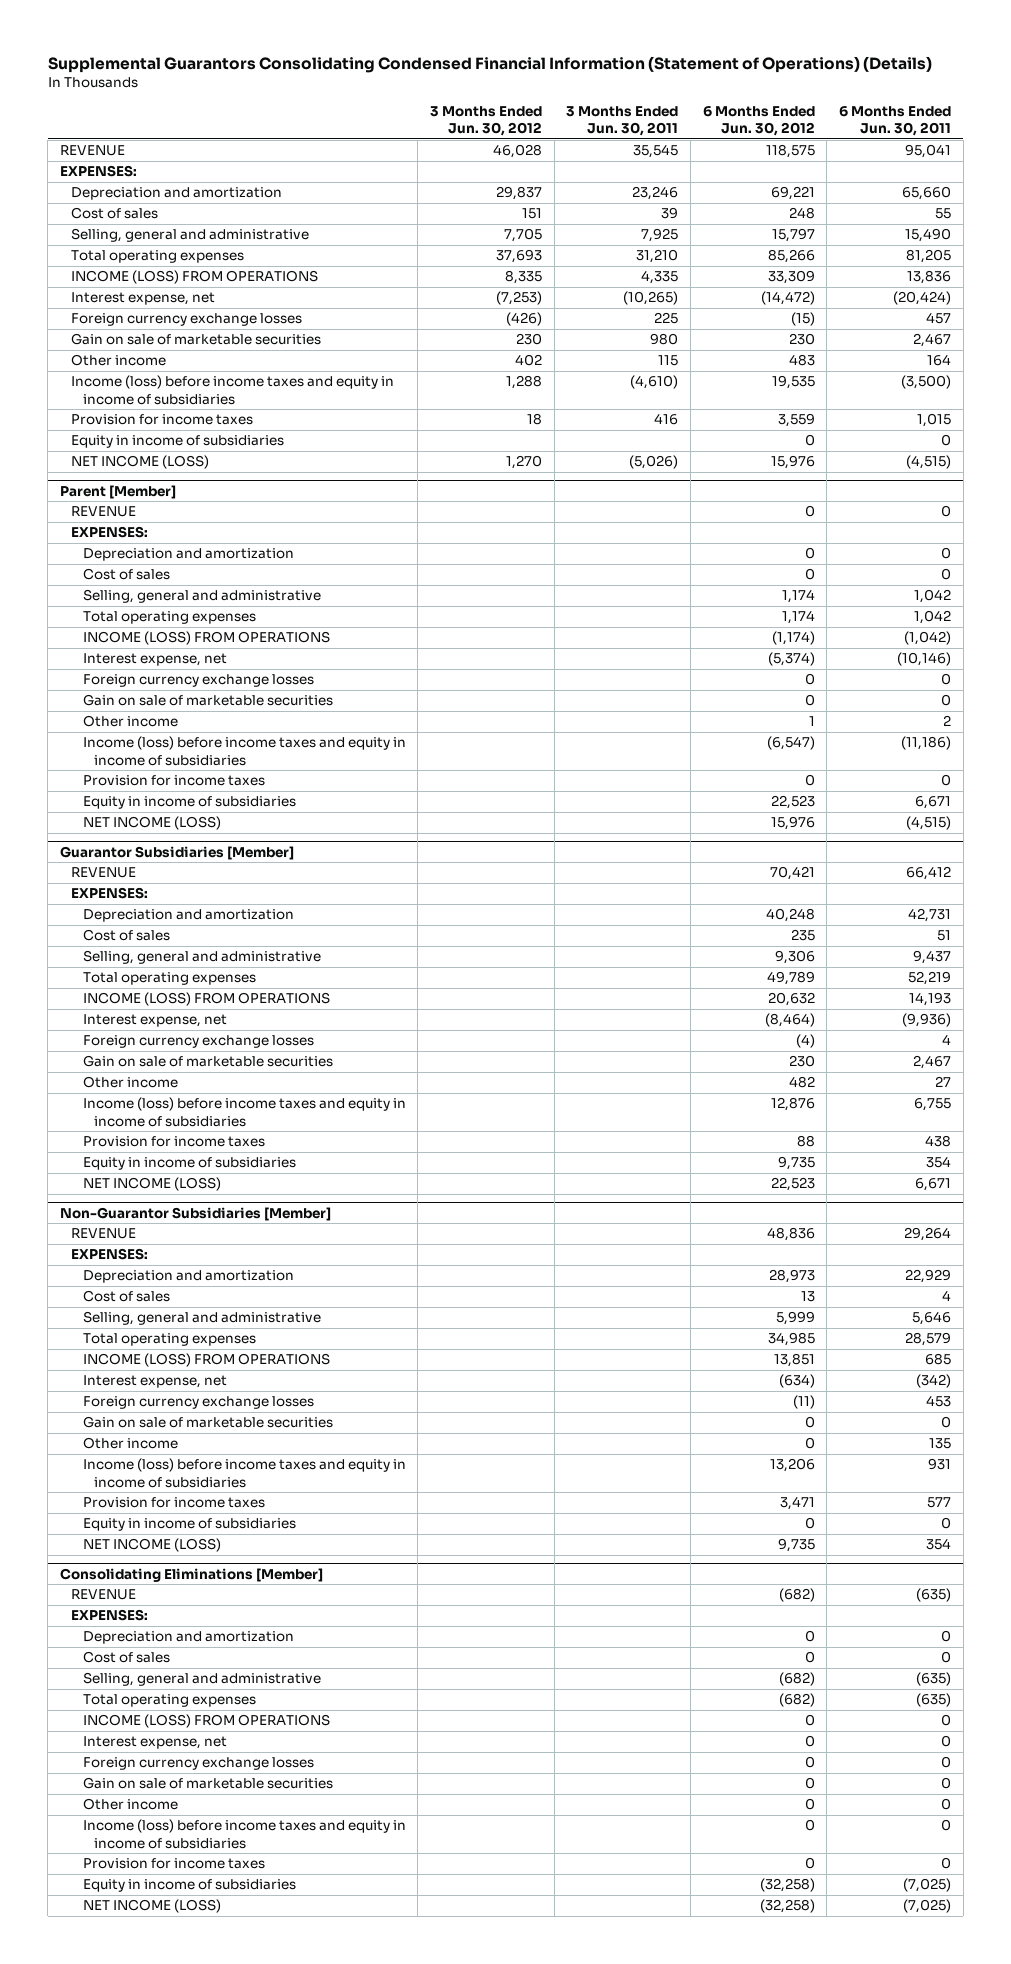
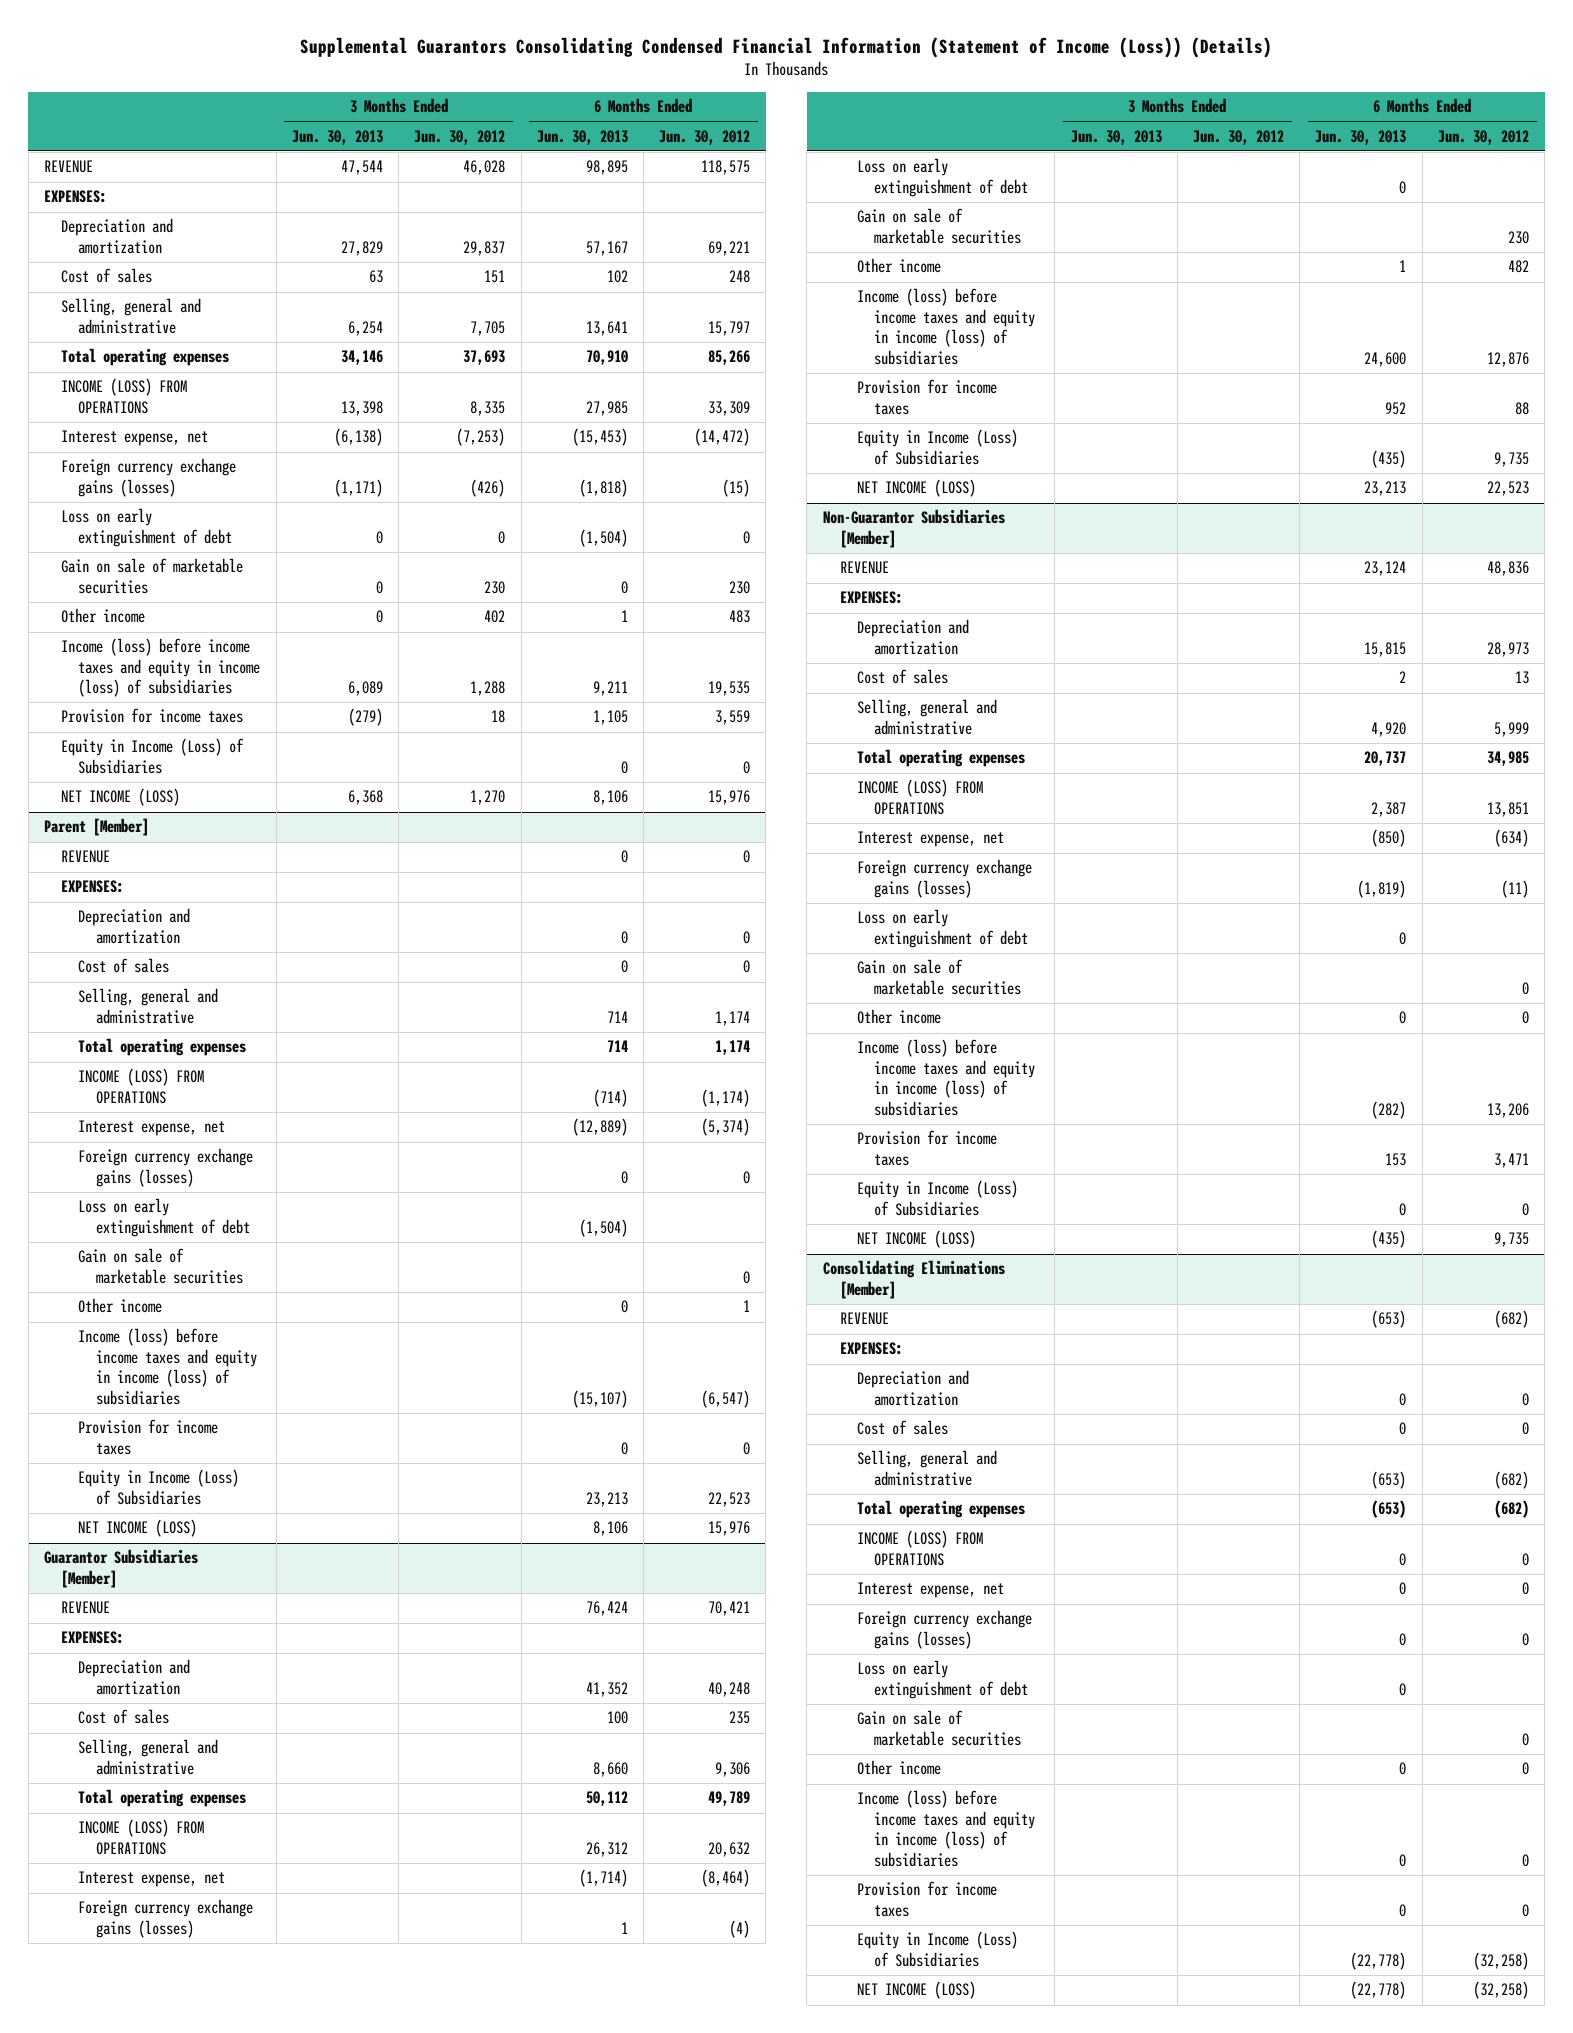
[47,55,932,73] Supplemental Guarantors Consolidating Condensed Financial Information (Statement of Operations) (Details) -> [300,37,1273,59] Supplemental Guarantors Consolidating Condensed Financial Information (Statement of Income (Loss)) (Details)
[566,105,679,137] 3 Months Ended Jun. 30, 2011 -> none
[838,105,951,137] 6 Months Ended Jun. 30, 2011 -> none
none -> [291,129,383,145] Jun. 30, 2013
none -> [536,129,628,145] Jun. 30, 2013
[71,313,303,327] Foreign currency exchange losses -> [61,458,237,497] Foreign currency exchange gains (losses)
none -> [61,508,233,547] Loss on early extinguishment of debt
[71,375,395,405] Income (loss) before income taxes and equity in income of subsidiaries -> [61,638,261,698] Income (loss) before income taxes and equity in income (loss) of subsidiaries
[71,435,285,449] Equity in income of subsidiaries -> [61,738,245,774] Equity in Income (Loss) of Subsidiaries
[82,674,314,688] Foreign currency exchange losses -> [78,1148,254,1187] Foreign currency exchange gains (losses)
none -> [78,1198,250,1237] Loss on early extinguishment of debt
[82,736,406,766] Income (loss) before income taxes and equity in income of subsidiaries -> [78,1328,257,1405] Income (loss) before income taxes and equity in income (loss) of subsidiaries
[82,796,296,810] Equity in income of subsidiaries -> [78,1469,240,1505] Equity in Income (Loss) of Subsidiaries
[82,1035,314,1049] Foreign currency exchange losses -> [78,1899,254,1938] Foreign currency exchange gains (losses)
none -> [857,158,1029,197] Loss on early extinguishment of debt
[82,1097,406,1127] Income (loss) before income taxes and equity in income of subsidiaries -> [857,288,1036,365] Income (loss) before income taxes and equity in income (loss) of subsidiaries
[82,1157,296,1171] Equity in income of subsidiaries -> [857,429,1019,465] Equity in Income (Loss) of Subsidiaries
[82,1396,314,1410] Foreign currency exchange losses -> [857,859,1033,898] Foreign currency exchange gains (losses)
none -> [857,909,1029,948] Loss on early extinguishment of debt
[82,1458,406,1488] Income (loss) before income taxes and equity in income of subsidiaries -> [857,1039,1036,1116] Income (loss) before income taxes and equity in income (loss) of subsidiaries
[82,1518,296,1532] Equity in income of subsidiaries -> [857,1180,1019,1216] Equity in Income (Loss) of Subsidiaries
[82,1757,314,1771] Foreign currency exchange losses -> [857,1610,1033,1649] Foreign currency exchange gains (losses)
none -> [857,1660,1029,1699] Loss on early extinguishment of debt
[82,1819,406,1849] Income (loss) before income taxes and equity in income of subsidiaries -> [857,1790,1036,1867] Income (loss) before income taxes and equity in income (loss) of subsidiaries
[82,1879,296,1893] Equity in income of subsidiaries -> [857,1931,1019,1967] Equity in Income (Loss) of Subsidiaries

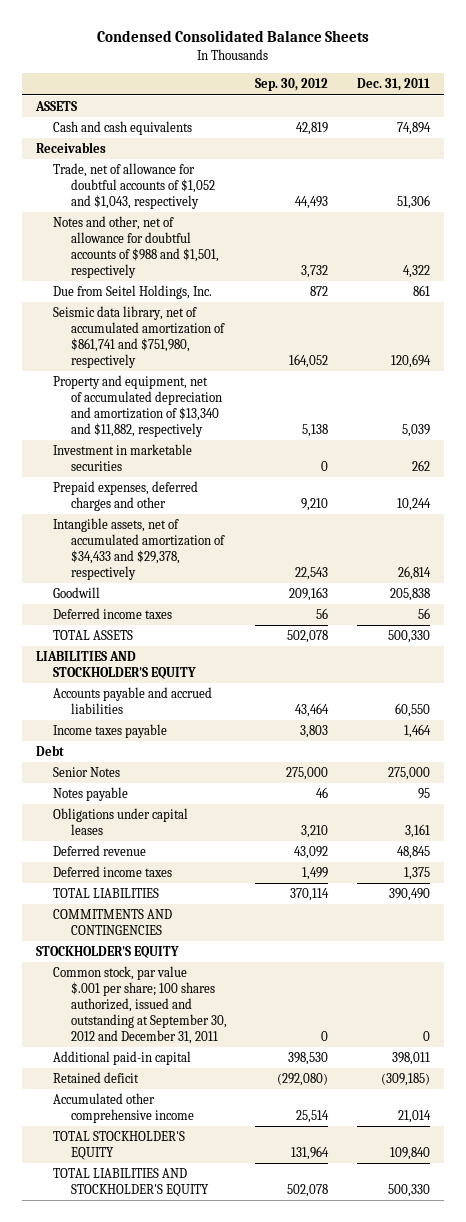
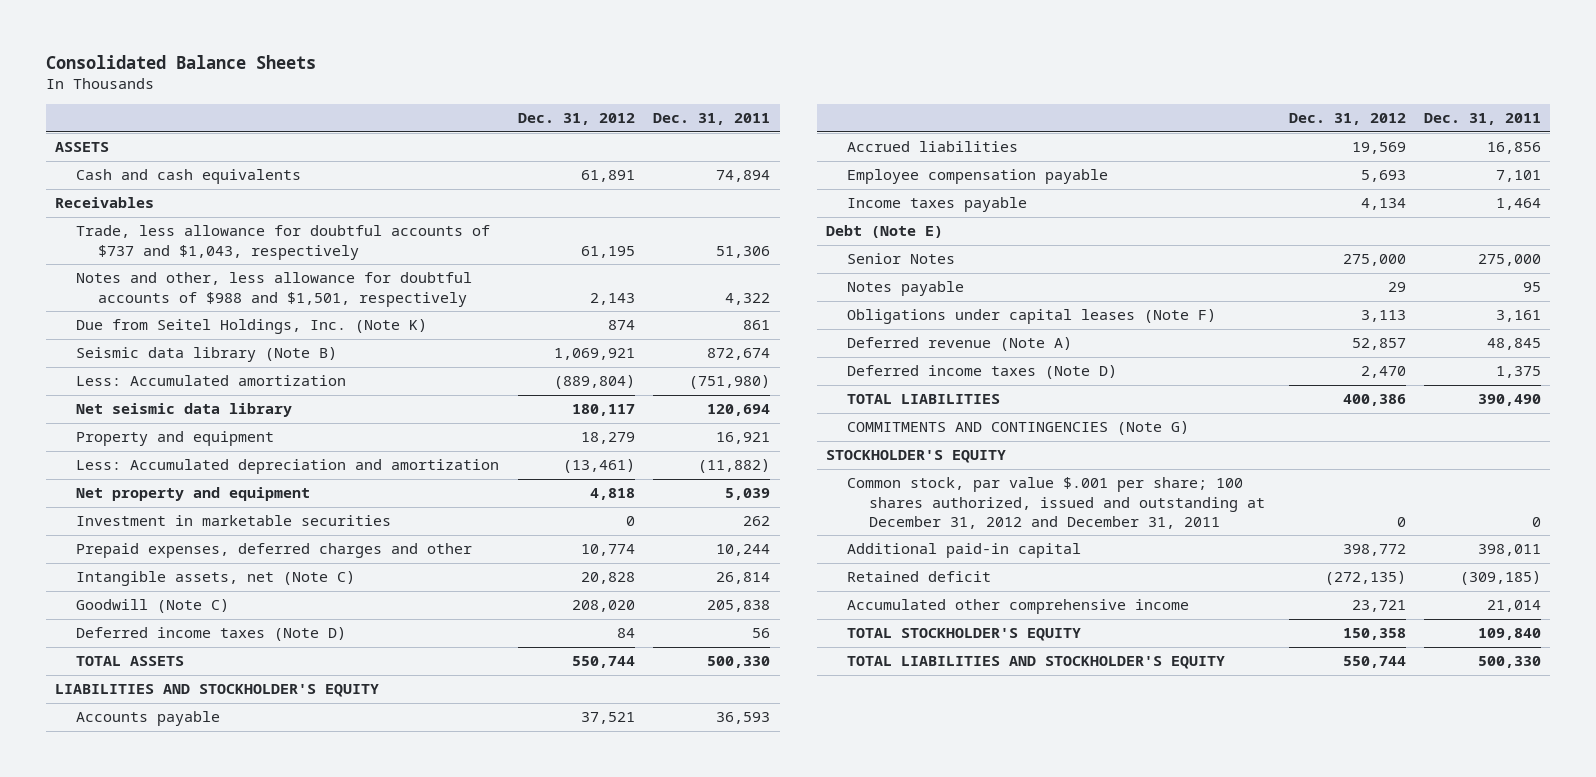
[97,30,370,43] Condensed Consolidated Balance Sheets -> [45,54,316,69] Consolidated Balance Sheets
[255,78,329,92] Sep. 30, 2012 -> none
none -> [517,113,635,126] Dec. 31, 2012
[53,163,215,210] Trade, net of allowance for doubtful accounts of $1,052 and $1,043, respectively -> [76,225,491,260] Trade, less allowance for doubtful accounts of $737 and $1,043, respectively
[53,216,219,279] Notes and other, net of allowance for doubtful accounts of $988 and $1,501, respectively -> [76,272,473,307] Notes and other, less allowance for doubtful accounts of $988 and $1,501, respectively
[53,285,213,300] Due from Seitel Holdings, Inc. -> [76,319,428,335] Due from Seitel Holdings, Inc. (Note K)
none -> [76,347,338,363] Seismic data library (Note B)
none -> [76,375,347,387] Less: Accumulated amortization
[53,306,225,369] Seismic data library, net of accumulated amortization of $861,741 and $751,980, respectively -> [76,403,293,418] Net seismic data library
none -> [76,431,275,447] Property and equipment
none -> [76,459,500,475] Less: Accumulated depreciation and amortization
[53,375,222,438] Property and equipment, net of accumulated depreciation and amortization of $13,340 and $11,882, respectively -> [76,487,311,502] Net property and equipment
[53,518,225,581] Intangible assets, net of accumulated amortization of $34,433 and $29,378, respectively -> [76,571,356,587] Intangible assets, net (Note C)
[53,587,101,599] Goodwill -> [76,599,230,614] Goodwill (Note C)
[53,608,173,620] Deferred income taxes -> [76,627,347,642] Deferred income taxes (Note D)
[53,687,213,715] Accounts payable and accrued liabilities -> none
none -> [76,711,221,727] Accounts payable
none -> [847,141,1019,153] Accrued liabilities
none -> [847,169,1109,185] Employee compensation payable
[36,745,65,757] Debt -> [825,225,943,239] Debt (Note E)
[53,808,189,836] Obligations under capital leases -> [847,309,1217,325] Obligations under capital leases (Note F)
[53,845,147,857] Deferred revenue -> [847,337,1073,352] Deferred revenue (Note A)
[53,866,173,878] Deferred income taxes -> [847,365,1118,380] Deferred income taxes (Note D)
[53,909,173,936] COMMITMENTS AND CONTINGENCIES -> [847,421,1190,436] COMMITMENTS AND CONTINGENCIES (Note G)
[53,966,227,1045] Common stock, par value $.001 per share; 100 shares authorized, issued and outstanding at September 30, 2012 and December 31, 2011 -> [847,477,1265,529] Common stock, par value $.001 per share; 100 shares authorized, issued and outstanding at December 31, 2012 and December 31, 2011

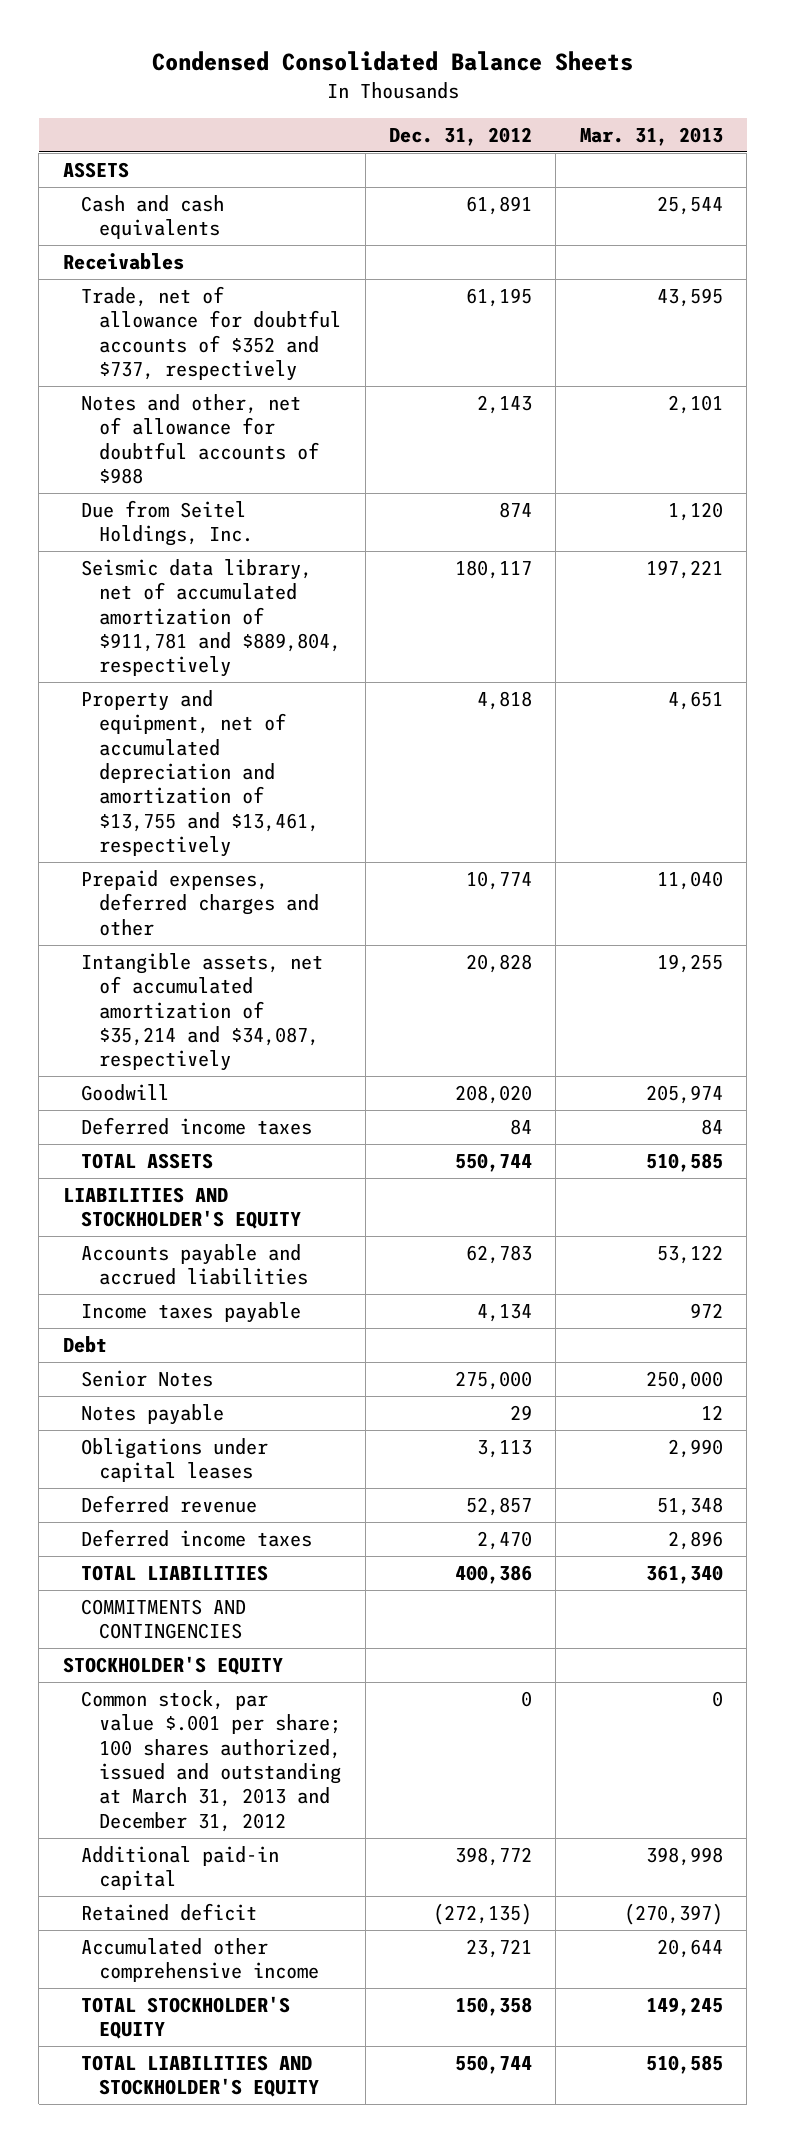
[45,54,316,69] Consolidated Balance Sheets -> [151,51,633,72] Condensed Consolidated Balance Sheets
[653,113,771,126] Dec. 31, 2011 -> none
none -> [579,126,723,146] Mar. 31, 2013
[76,347,338,363] Seismic data library (Note B) -> none
[76,375,347,387] Less: Accumulated amortization -> none
[76,431,275,447] Property and equipment -> none
[76,459,500,475] Less: Accumulated depreciation and amortization -> none
[76,515,392,527] Investment in marketable securities -> none
[76,225,491,260] Trade, less allowance for doubtful accounts of $737 and $1,043, respectively -> [81,285,342,382] Trade, net of allowance for doubtful accounts of $352 and $737, respectively
[76,272,473,307] Notes and other, less allowance for doubtful accounts of $988 and $1,501, respectively -> [81,393,320,485] Notes and other, net of allowance for doubtful accounts of $988
[76,319,428,335] Due from Seitel Holdings, Inc. (Note K) -> [81,499,254,547] Due from Seitel Holdings, Inc.
[76,403,293,418] Net seismic data library -> [81,558,342,678] Seismic data library, net of accumulated amortization of $911,781 and $889,804, respectively
[76,487,311,502] Net property and equipment -> [81,689,320,858] Property and equipment, net of accumulated depreciation and amortization of $13,755 and $13,461, respectively
[76,571,356,587] Intangible assets, net (Note C) -> [81,952,324,1072] Intangible assets, net of accumulated amortization of $35,214 and $34,087, respectively
[76,599,230,614] Goodwill (Note C) -> [81,1083,170,1101] Goodwill
[76,627,347,642] Deferred income taxes (Note D) -> [81,1116,313,1135] Deferred income taxes
[76,711,221,727] Accounts payable -> none
[847,141,1019,153] Accrued liabilities -> none
[847,169,1109,185] Employee compensation payable -> none
none -> [81,1243,309,1286] Accounts payable and accrued liabilities
[825,225,943,239] Debt (Note E) -> none
none -> [62,1335,107,1353] Debt
[847,309,1217,325] Obligations under capital leases (Note F) -> [81,1437,269,1483] Obligations under capital leases
[847,337,1073,352] Deferred revenue (Note A) -> [81,1494,258,1513] Deferred revenue
[847,365,1118,380] Deferred income taxes (Note D) -> [81,1528,313,1547] Deferred income taxes
[847,421,1190,436] COMMITMENTS AND CONTINGENCIES (Note G) -> [81,1598,247,1640] COMMITMENTS AND CONTINGENCIES
[847,477,1265,529] Common stock, par value $.001 per share; 100 shares authorized, issued and outstanding at December 31, 2012 and December 31, 2011 -> [81,1689,342,1832] Common stock, par value $.001 per share; 100 shares authorized, issued and outstanding at March 31, 2013 and December 31, 2012

